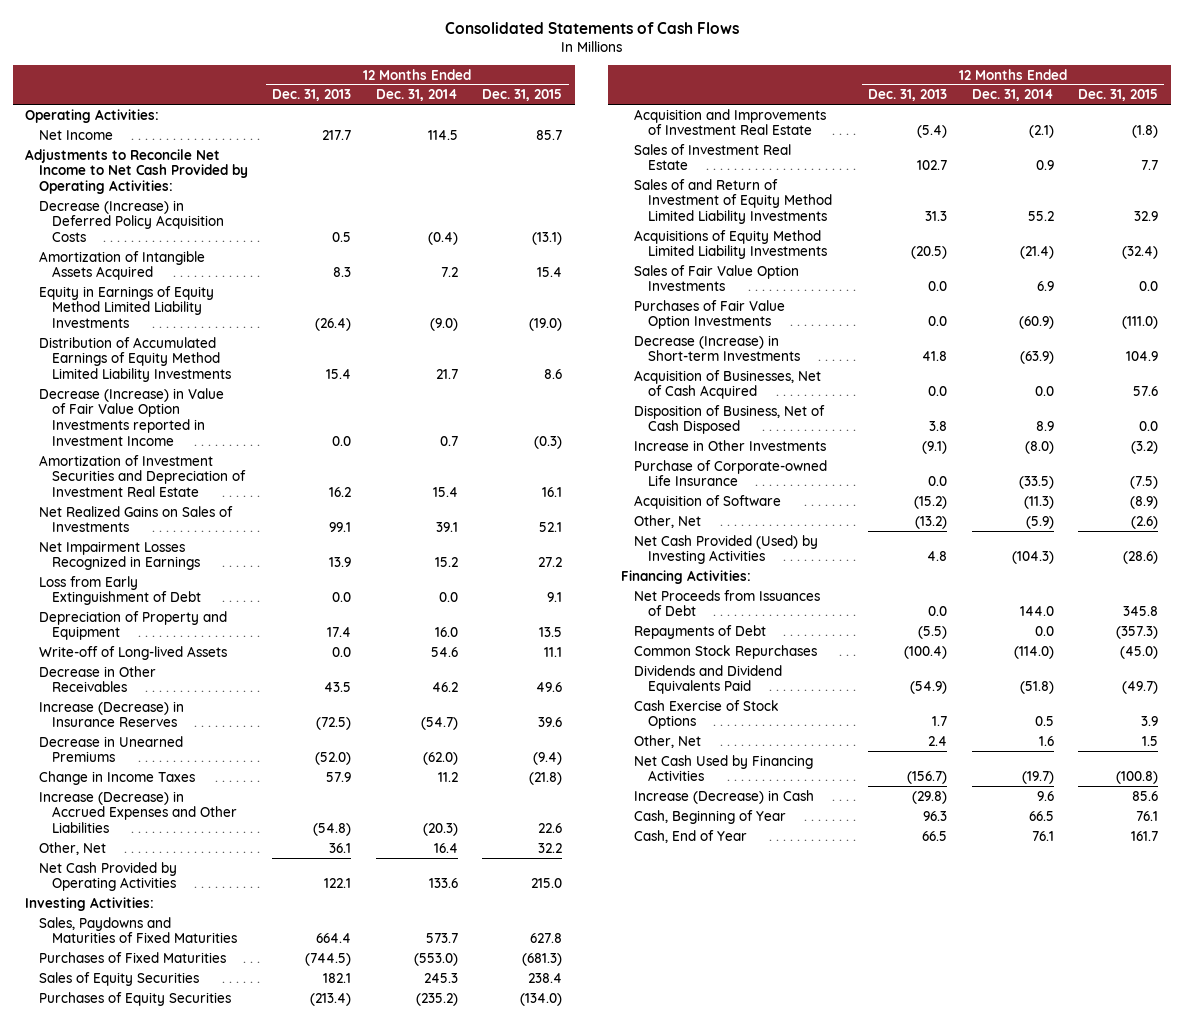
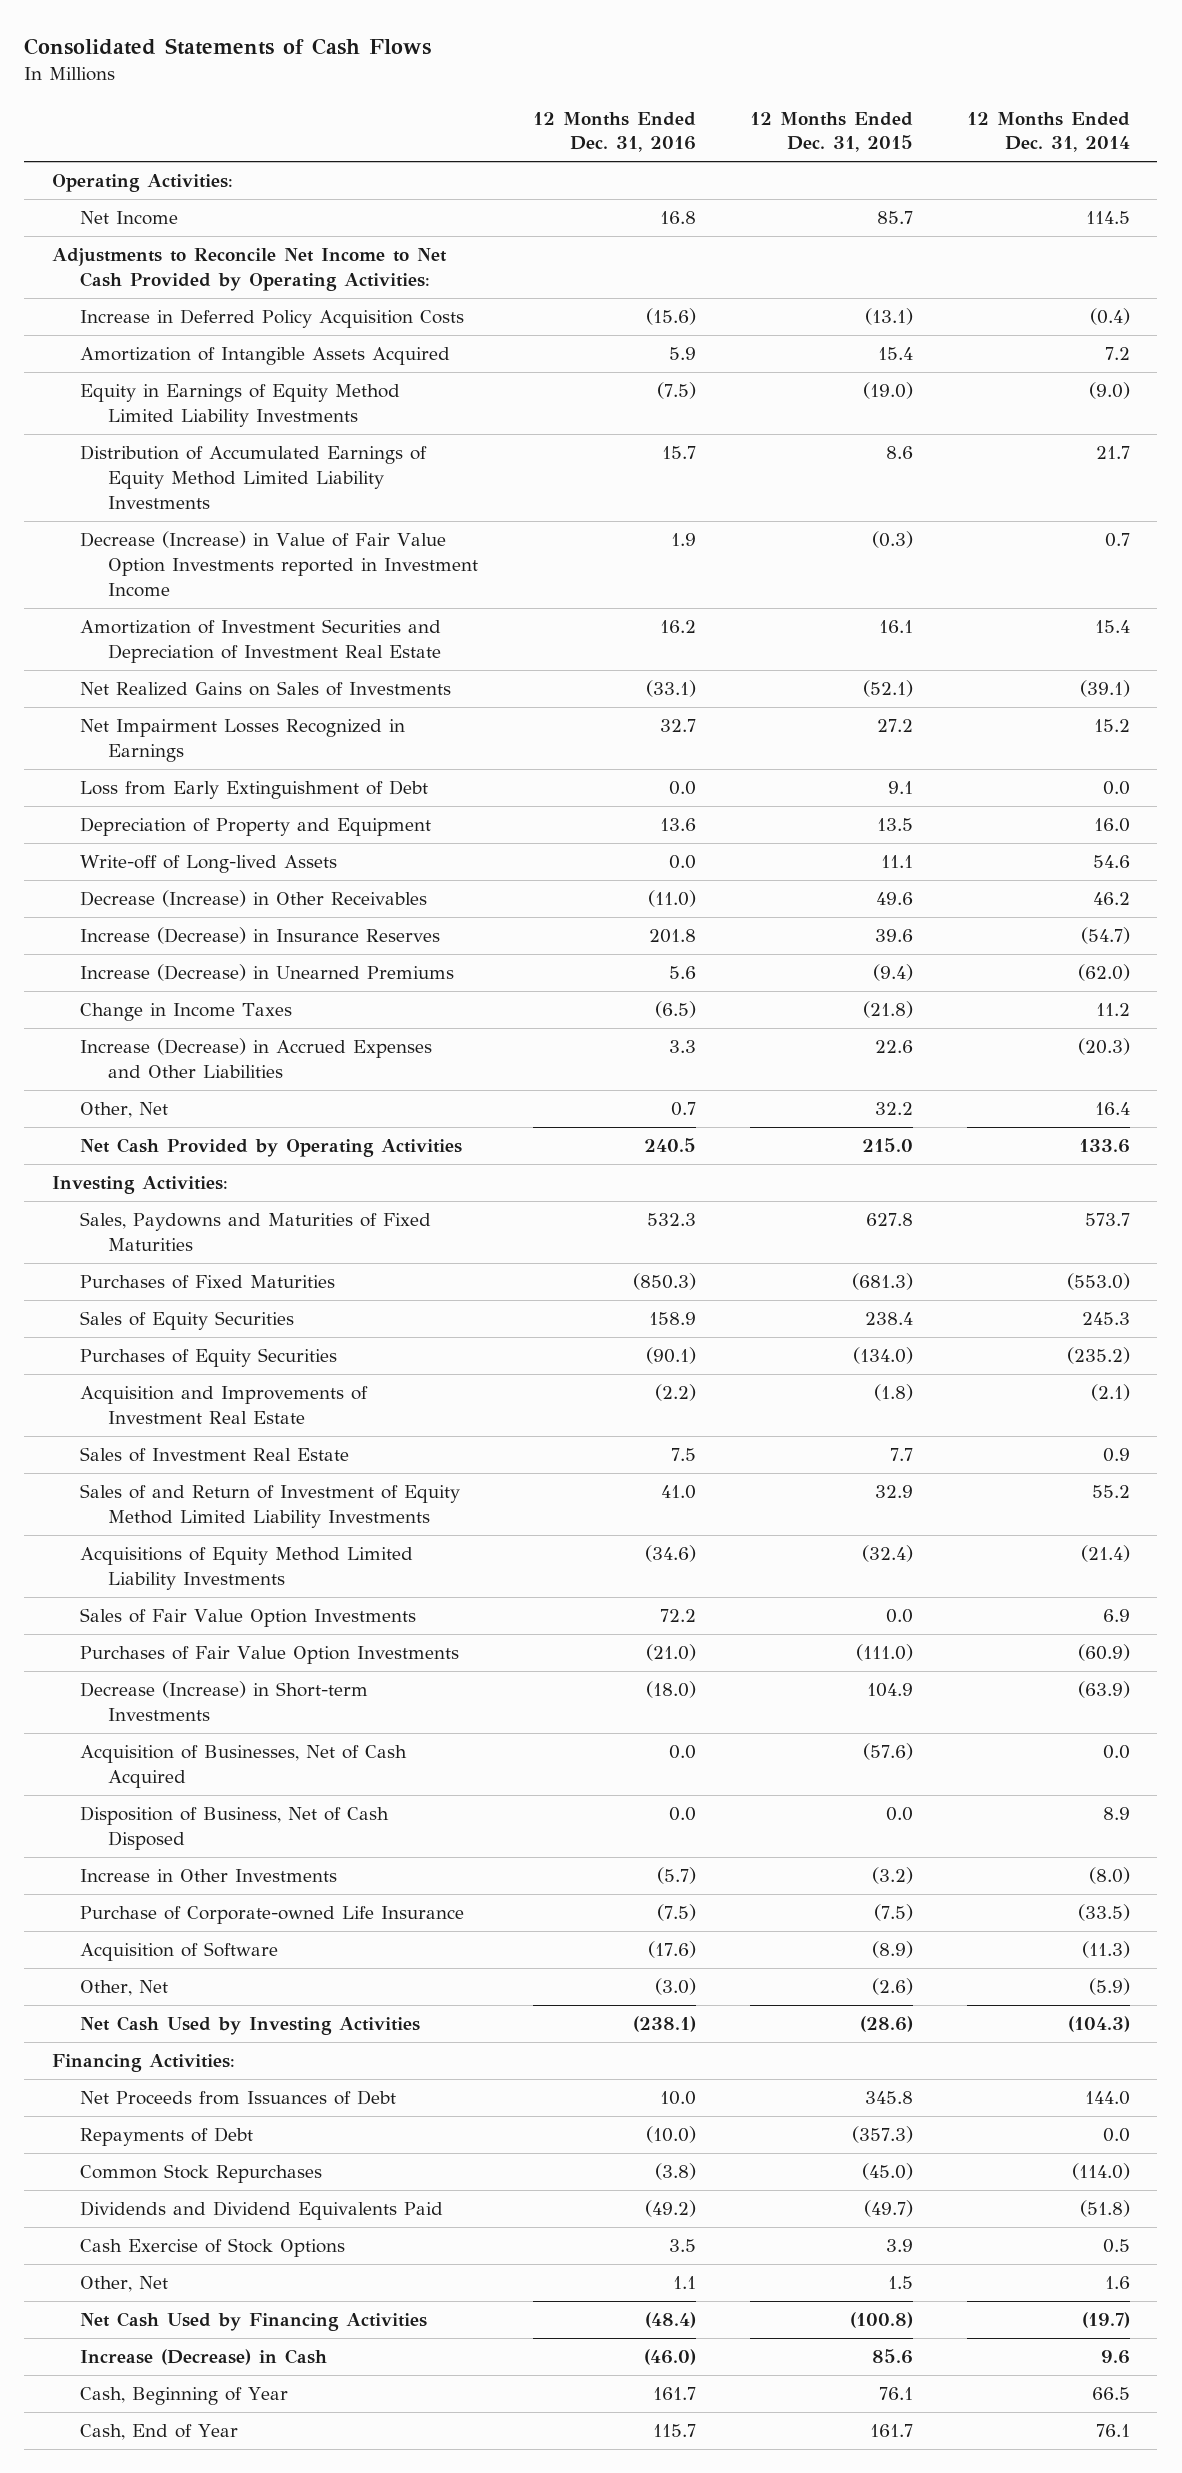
[272,89,352,102] Dec. 31, 2013 -> none
none -> [532,111,696,153] 12 Months Ended Dec. 31, 2016
[38,199,225,243] Decrease (Increase) in Deferred Policy Acquisition Costs -> [80,309,465,329] Increase in Deferred Policy Acquisition Costs
[435,522,458,533] 39.1 -> [1080,680,1131,698] (39.1)
[539,522,563,533] 52.1 -> [862,680,913,698] (52.1)
[38,665,156,693] Decrease in Other Receivables -> [80,890,428,908] Decrease (Increase) in Other Receivables
[38,735,183,763] Decrease in Unearned Premiums -> [80,964,455,982] Increase (Decrease) in Unearned Premiums
[1133,386,1159,397] 57.6 -> [862,1743,913,1761] (57.6)
[634,534,819,565] Net Cash Provided (Used) by Investing Activities -> [80,2016,421,2036] Net Cash Used by Investing Activities

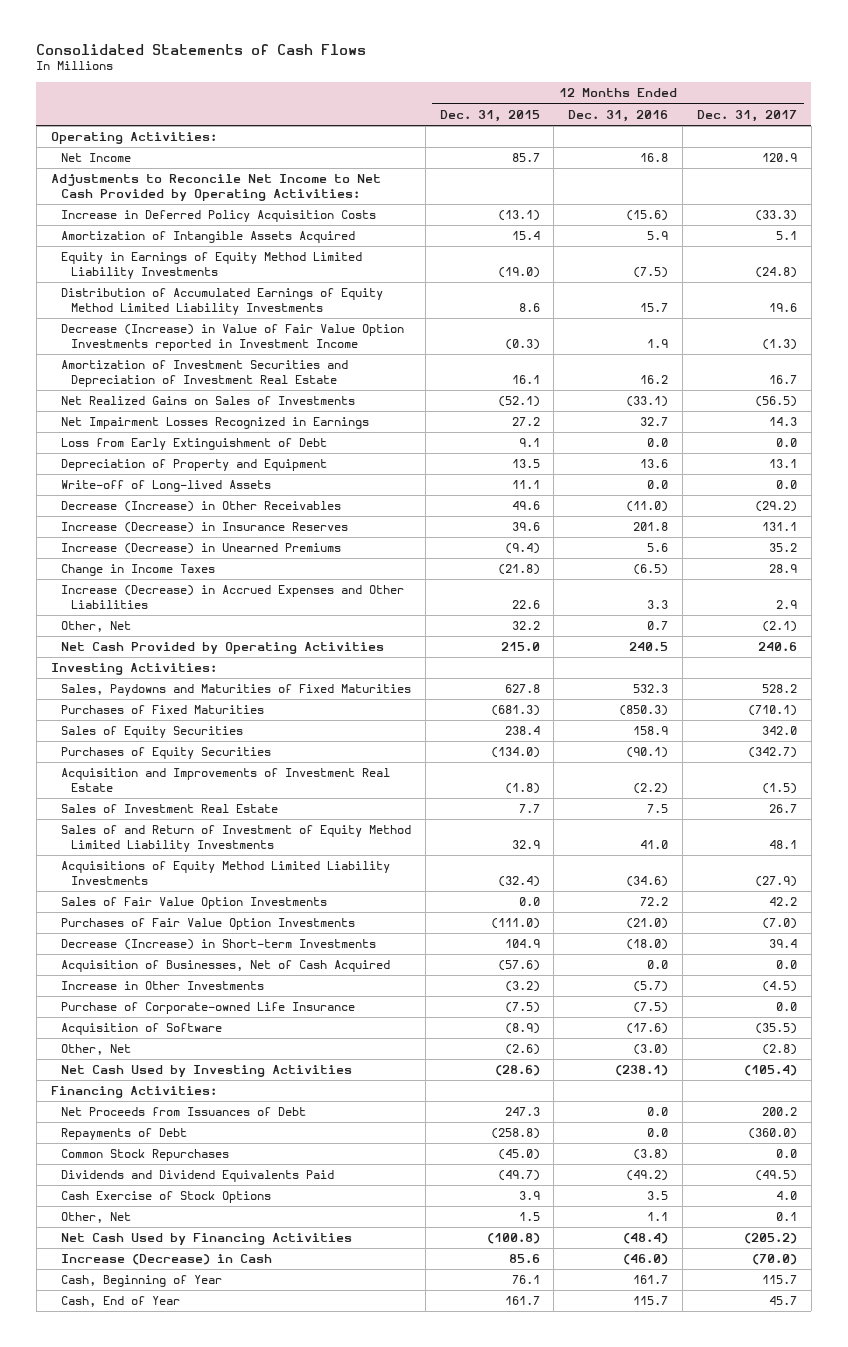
[967,111,1131,153] 12 Months Ended Dec. 31, 2014 -> none
none -> [696,109,797,122] Dec. 31, 2017
[80,1806,390,1850] Disposition of Business, Net of Cash Disposed -> none
[659,2091,696,2106] 10.0 -> [647,1107,669,1117] 0.0
[864,2091,913,2105] 345.8 -> [504,1107,540,1117] 247.3
[645,2126,696,2144] (10.0) -> [647,1128,669,1138] 0.0
[851,2126,913,2144] (357.3) -> [490,1128,540,1140] (258.8)

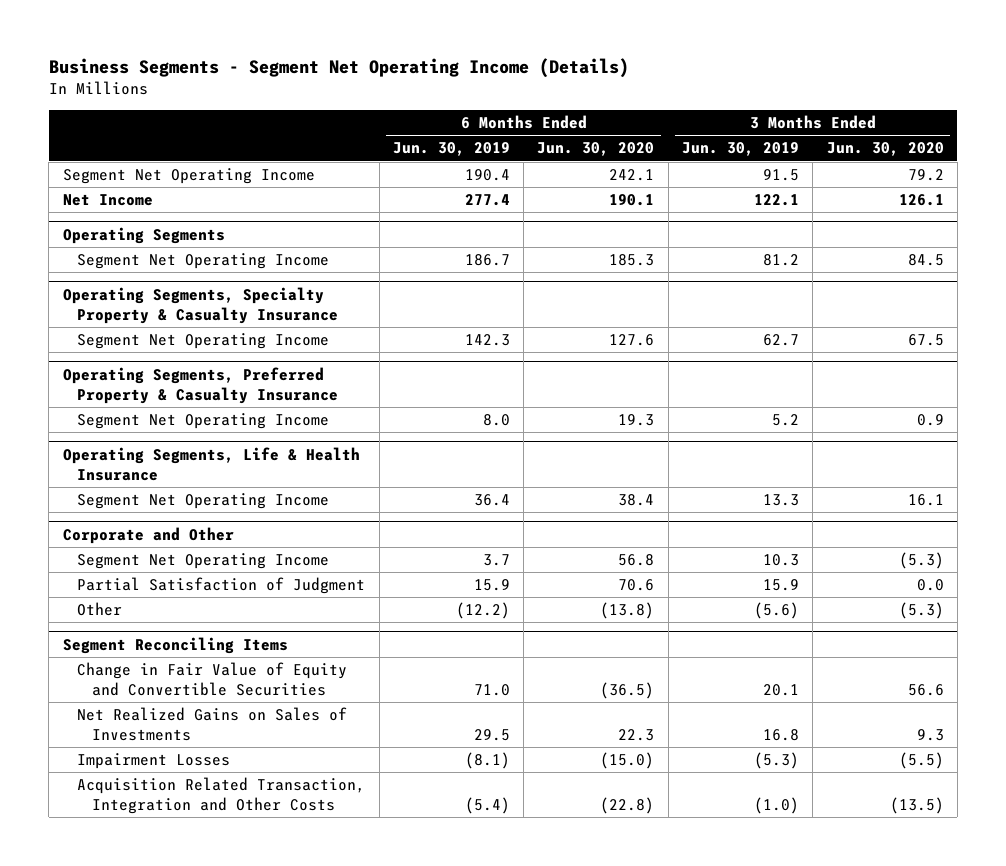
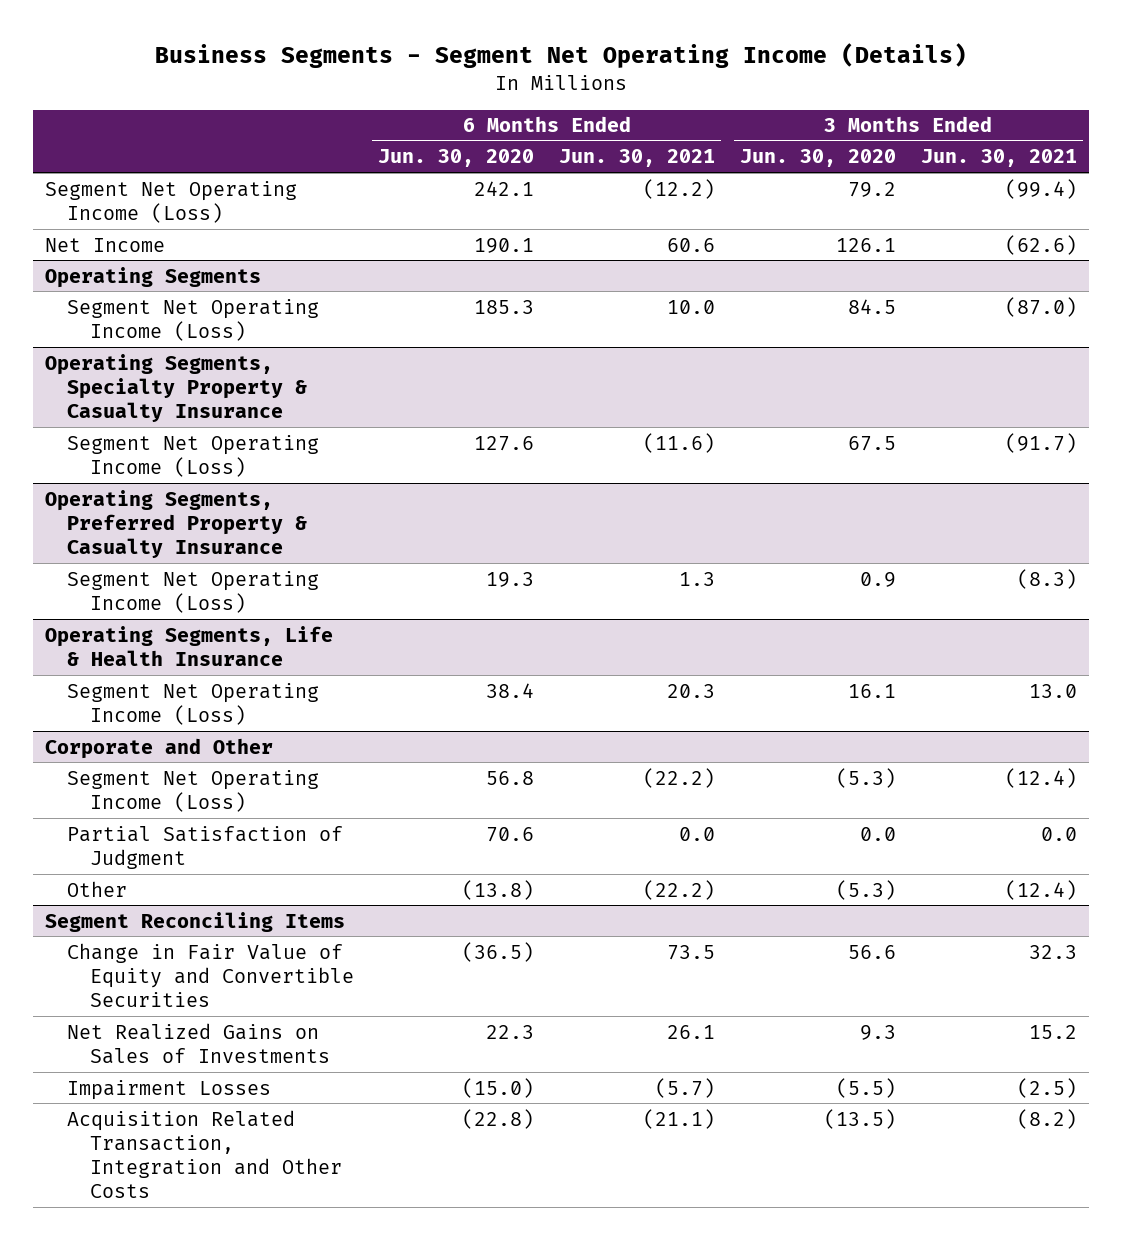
[392,142,510,157] Jun. 30, 2019 -> none
[682,142,800,157] Jun. 30, 2019 -> none
none -> [559,149,716,168] Jun. 30, 2021
none -> [920,149,1077,168] Jun. 30, 2021
[62,168,315,185] Segment Net Operating Income -> [45,180,298,223] Segment Net Operating Income (Loss)
[77,253,330,270] Segment Net Operating Income -> [67,298,320,341] Segment Net Operating Income (Loss)
[77,333,330,350] Segment Net Operating Income -> [67,434,320,477] Segment Net Operating Income (Loss)
[77,413,330,430] Segment Net Operating Income -> [67,570,320,613] Segment Net Operating Income (Loss)
[77,493,330,510] Segment Net Operating Income -> [67,682,320,725] Segment Net Operating Income (Loss)
[77,553,330,570] Segment Net Operating Income -> [67,769,320,812] Segment Net Operating Income (Loss)

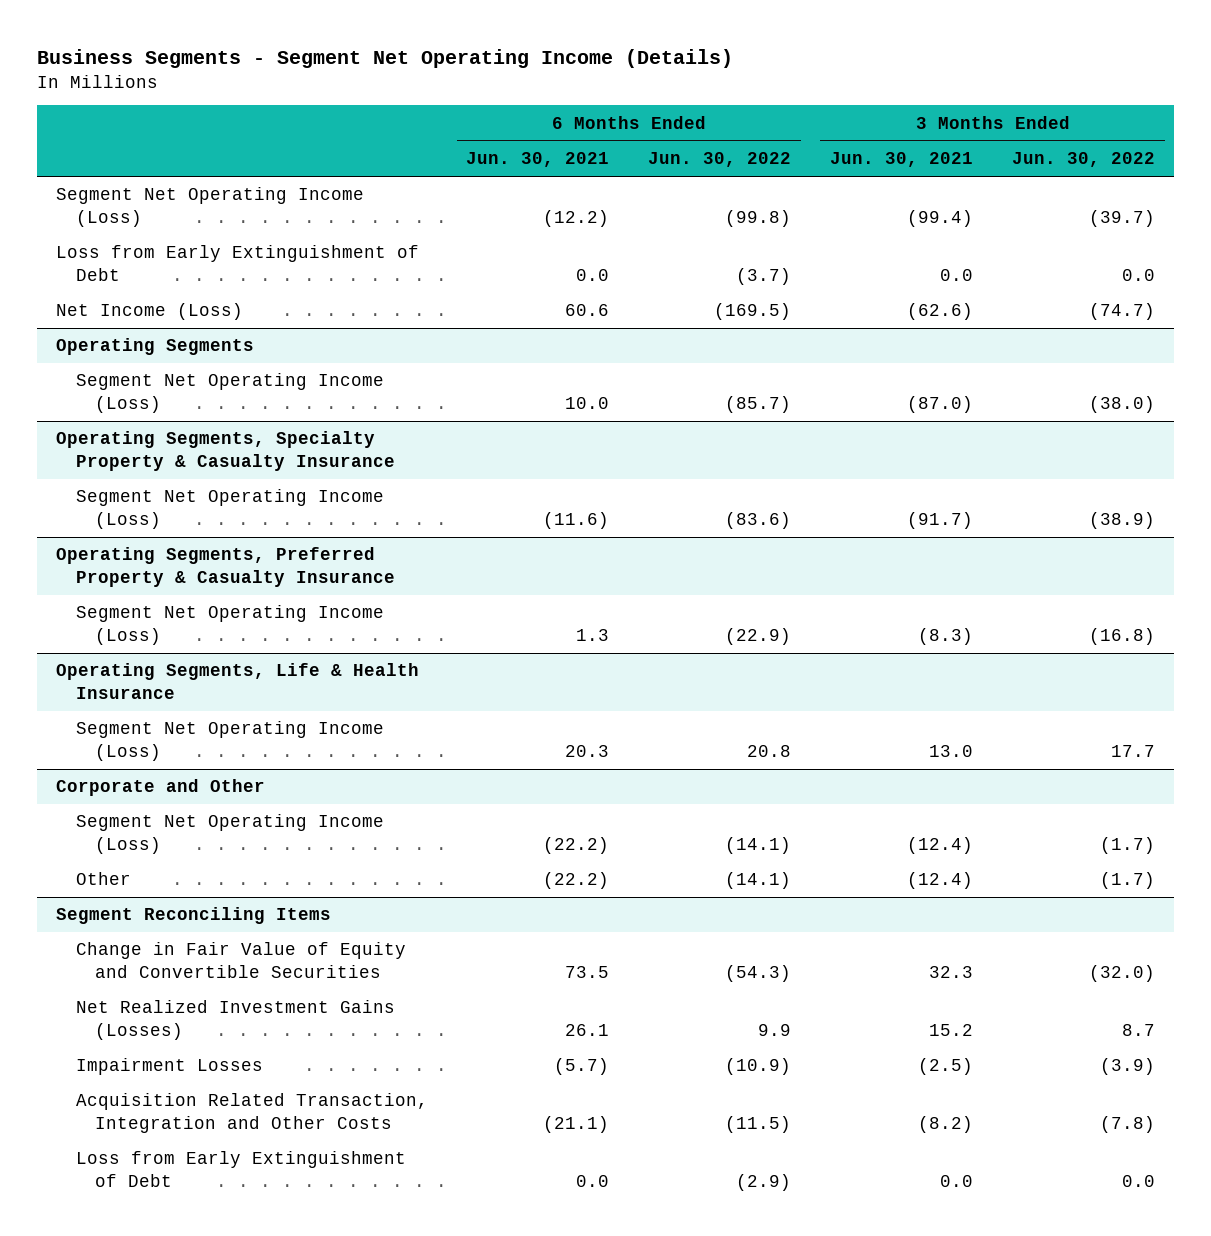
[378,149,535,168] Jun. 30, 2020 -> none
[739,149,896,168] Jun. 30, 2020 -> none
none -> [648,152,792,168] Jun. 30, 2022
none -> [1011,152,1155,168] Jun. 30, 2022
none -> [56,245,420,282] Loss from Early Extinguishment of Debt
[45,237,166,252] Net Income -> [56,303,244,321] Net Income (Loss)
[67,825,344,869] Partial Satisfaction of Judgment -> none
[67,1022,330,1064] Net Realized Gains on Sales of Investments -> [75,1000,395,1041] Net Realized Investment Gains (Losses)
none -> [75,1151,406,1188] Loss from Early Extinguishment of Debt

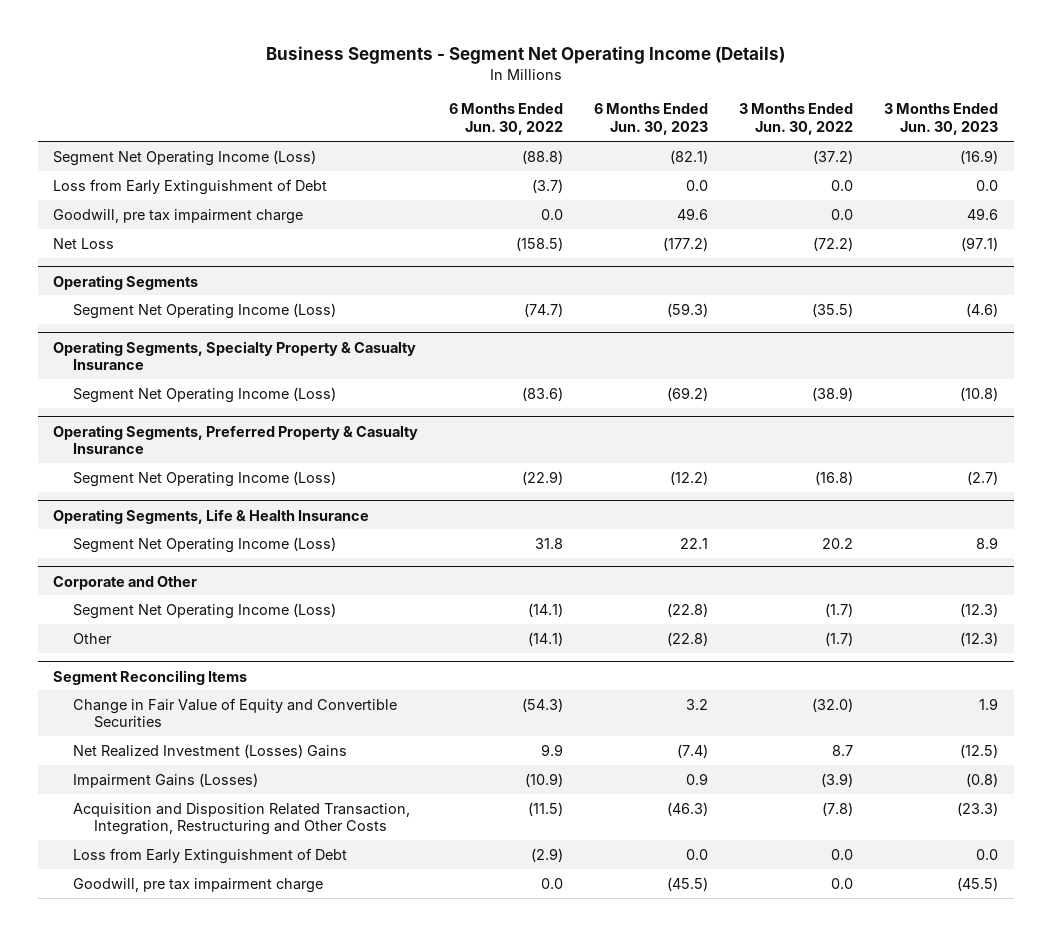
[466,152,610,168] Jun. 30, 2021 -> none
[830,152,974,168] Jun. 30, 2021 -> none
none -> [594,103,709,136] 6 Months Ended Jun. 30, 2023
none -> [884,103,999,136] 3 Months Ended Jun. 30, 2023
[725,210,792,228] (99.8) -> [522,149,564,164] (88.8)
[1088,210,1155,228] (39.7) -> [813,149,854,164] (37.2)
none -> [53,208,304,224] Goodwill, pre tax impairment charge
[56,303,244,321] Net Income (Loss) -> [53,237,115,249] Net Loss
[714,303,792,321] (169.5) -> [516,236,564,251] (158.5)
[1088,303,1155,321] (74.7) -> [813,236,854,251] (72.2)
[725,396,792,414] (85.7) -> [524,302,564,317] (74.7)
[1088,396,1155,414] (38.0) -> [812,302,854,317] (35.5)
[747,745,792,758] 20.8 -> [535,537,564,549] 31.8
[1110,745,1155,758] 17.7 -> [822,537,854,549] 20.2
[75,1000,395,1041] Net Realized Investment Gains (Losses) -> [73,743,348,758] Net Realized Investment (Losses) Gains
[75,1058,263,1076] Impairment Losses -> [73,772,259,788] Impairment Gains (Losses)
[75,1093,428,1134] Acquisition Related Transaction, Integration and Other Costs -> [73,802,411,836] Acquisition and Disposition Related Transaction, Integration, Restructuring and Other Costs
none -> [73,877,324,893] Goodwill, pre tax impairment charge

